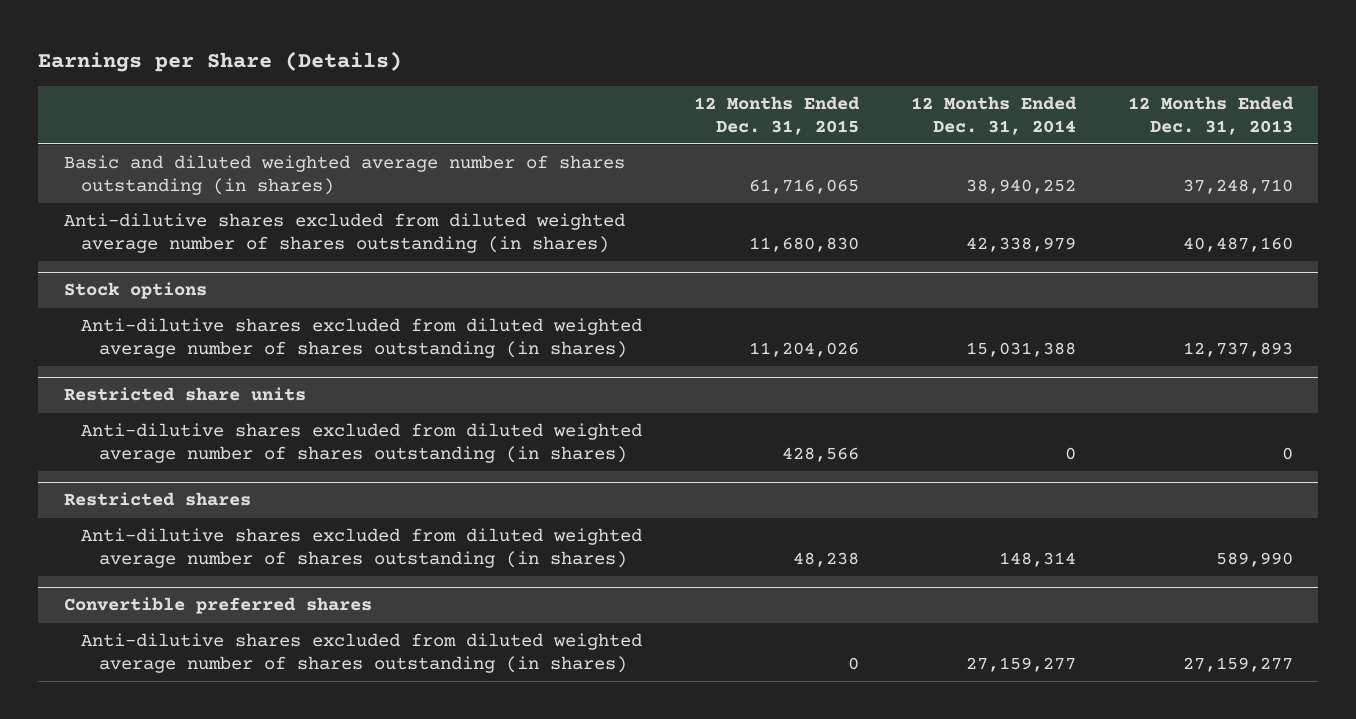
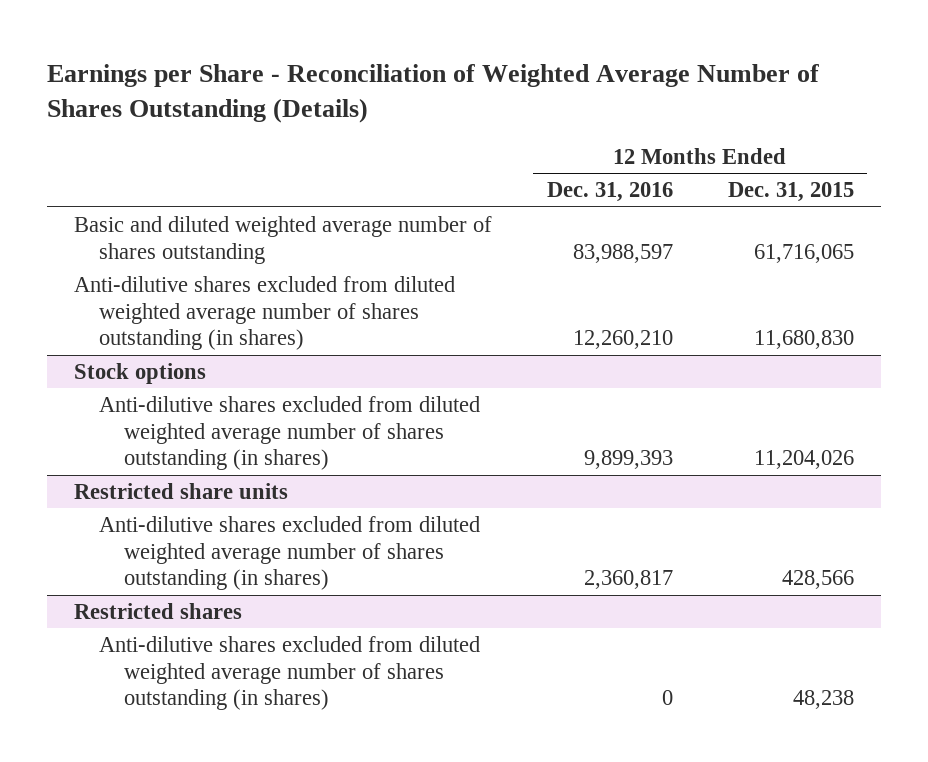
[37,51,402,73] Earnings per Share (Details) -> [47,64,820,124] Earnings per Share - Reconciliation of Weighted Average Number of Shares Outstanding (Details)
[910,96,1077,135] 12 Months Ended Dec. 31, 2014 -> none
[1127,96,1294,135] 12 Months Ended Dec. 31, 2013 -> none
none -> [546,182,673,203] Dec. 31, 2016
[63,155,625,195] Basic and diluted weighted average number of shares outstanding (in shares) -> [74,216,493,264] Basic and diluted weighted average number of shares outstanding
[63,597,372,615] Convertible preferred shares -> none
[81,633,643,673] Anti-dilutive shares excluded from diluted weighted average number of shares outstanding (in shares) -> none

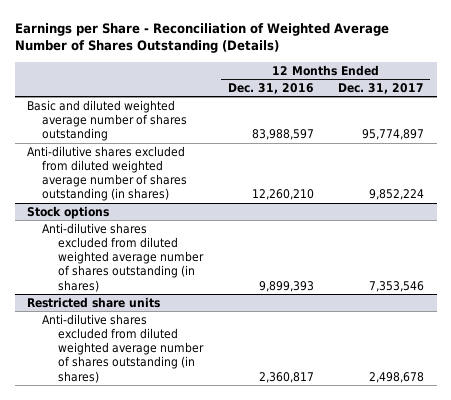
[727,182,854,203] Dec. 31, 2015 -> none
none -> [338,82,425,94] Dec. 31, 2017
[74,603,243,620] Restricted shares -> none
[99,636,481,711] Anti-dilutive shares excluded from diluted weighted average number of shares outstanding (in shares) -> none

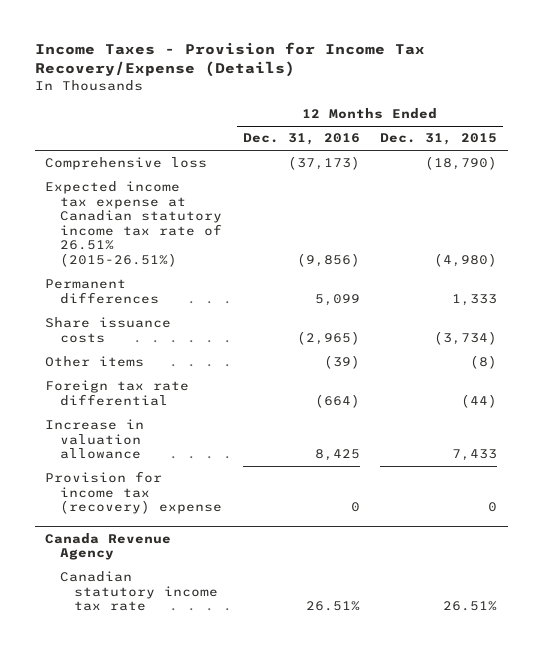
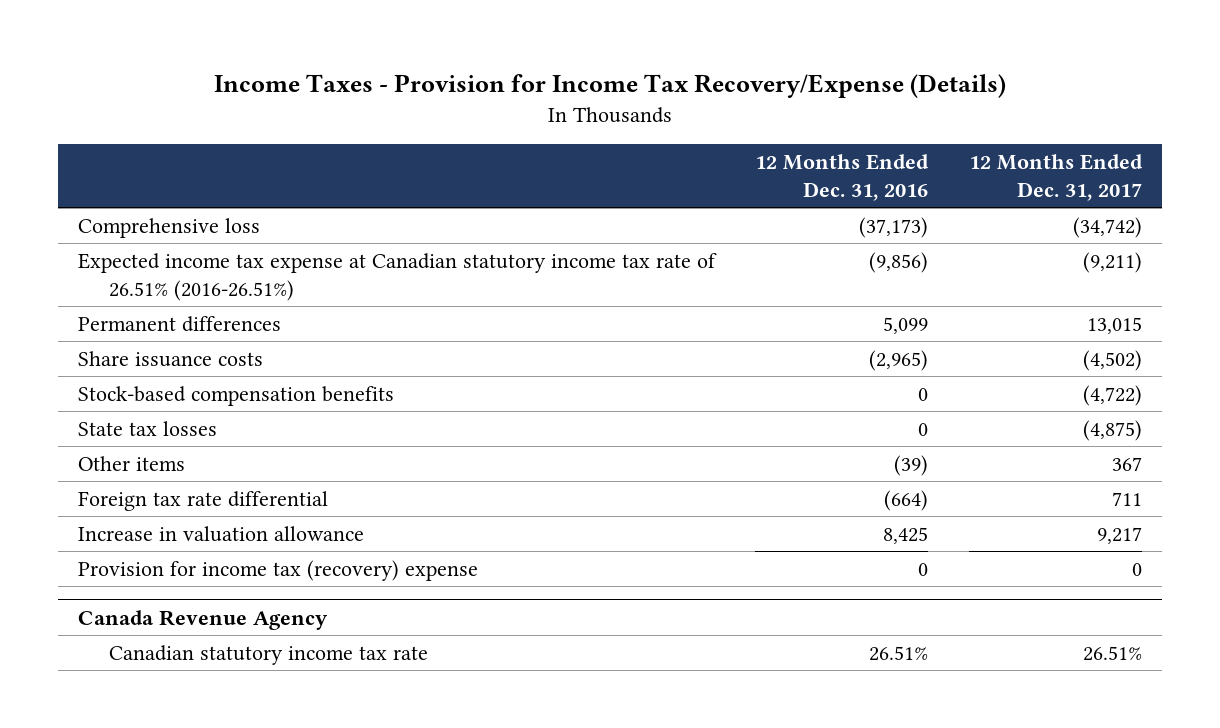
[380,133,498,146] Dec. 31, 2015 -> none
none -> [968,153,1143,201] 12 Months Ended Dec. 31, 2017
[45,181,222,267] Expected income tax expense at Canadian statutory income tax rate of 26.51% (2015-26.51%) -> [77,252,717,301] Expected income tax expense at Canadian statutory income tax rate of 26.51% (2016-26.51%)
none -> [77,385,394,406] Stock-based compensation benefits
none -> [77,420,217,436] State tax losses

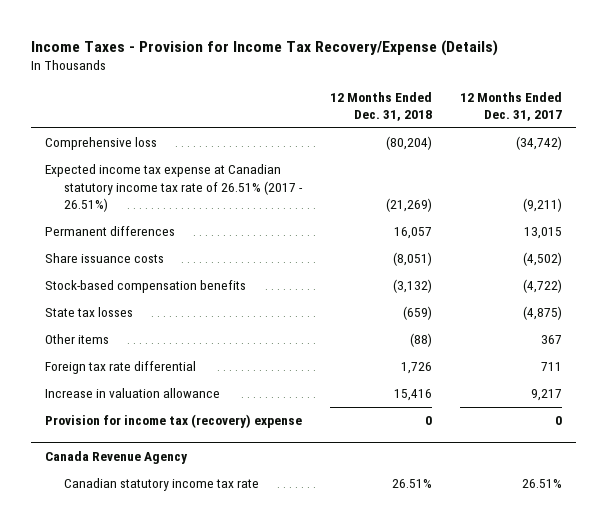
[755,153,930,201] 12 Months Ended Dec. 31, 2016 -> none
none -> [329,91,432,121] 12 Months Ended Dec. 31, 2018
[77,252,717,301] Expected income tax expense at Canadian statutory income tax rate of 26.51% (2016-26.51%) -> [44,164,304,213] Expected income tax expense at Canadian statutory income tax rate of 26.51% (2017 - 26.51%)

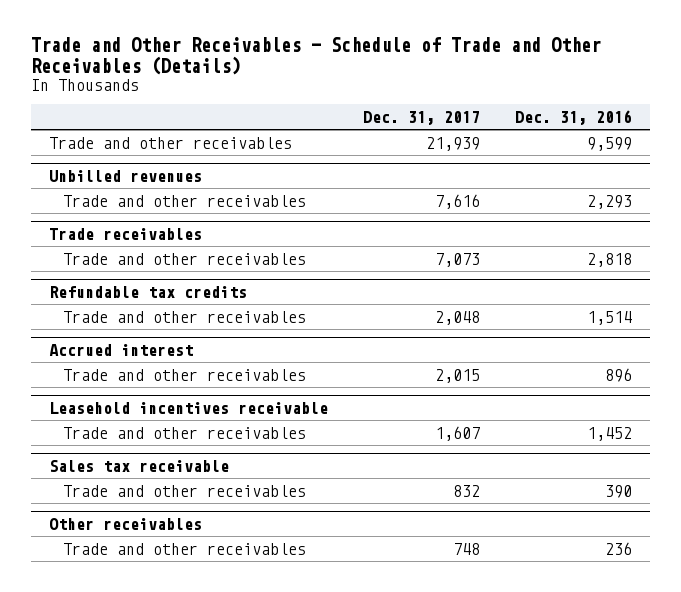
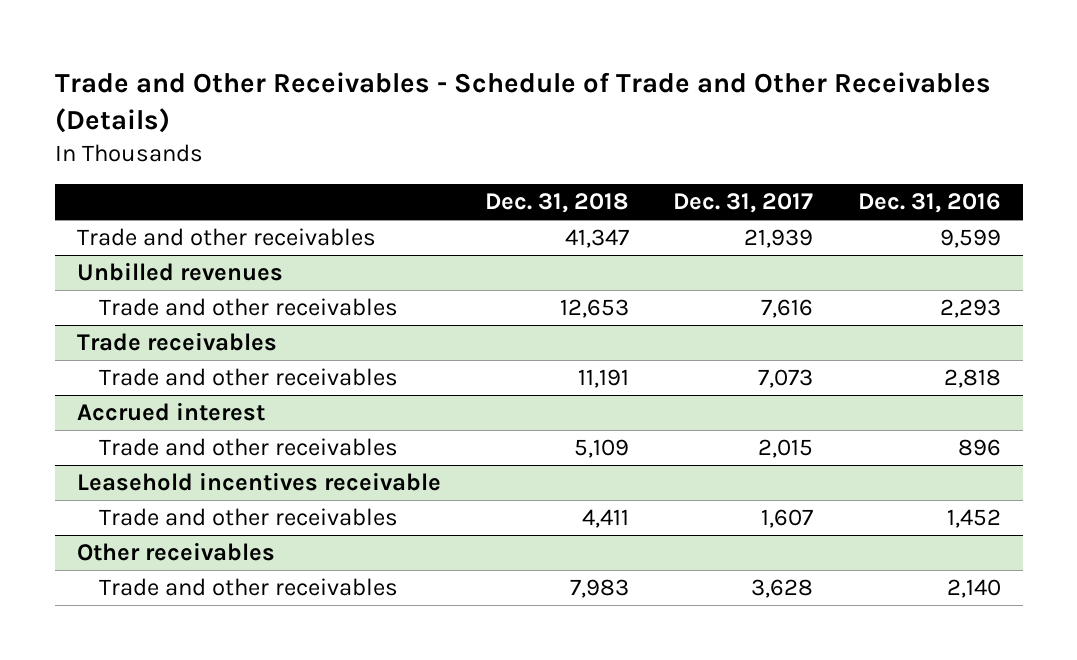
none -> [485,193,630,214] Dec. 31, 2018
[48,285,247,298] Refundable tax credits -> none
[63,310,307,323] Trade and other receivables -> none
[48,459,229,472] Sales tax receivable -> none
[63,484,307,497] Trade and other receivables -> none
[452,542,480,555] 748 -> [751,578,814,598] 3,628
[605,541,633,555] 236 -> [946,578,1001,598] 2,140

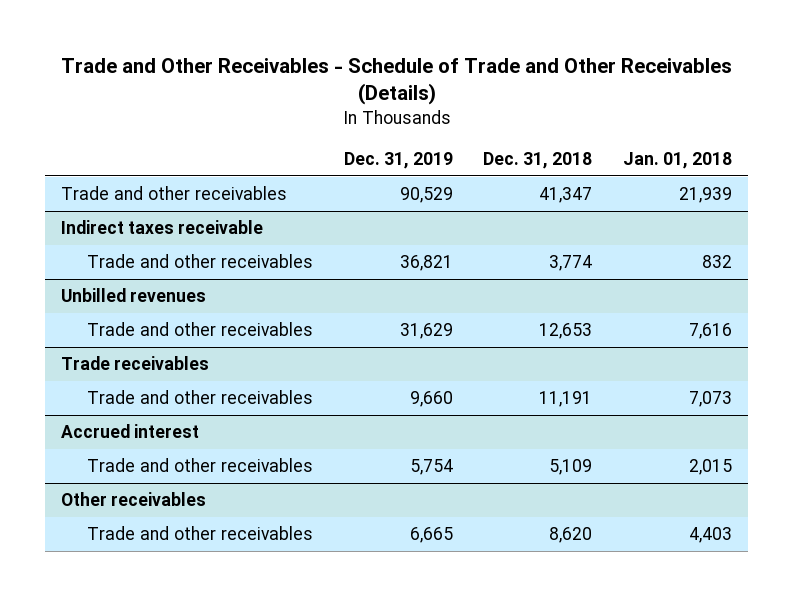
[673,193,814,214] Dec. 31, 2017 -> none
[857,193,1001,214] Dec. 31, 2016 -> none
none -> [343,151,453,169] Dec. 31, 2019
none -> [623,151,733,169] Jan. 01, 2018
none -> [60,220,263,235] Indirect taxes receivable
none -> [86,254,313,269] Trade and other receivables
[76,471,441,491] Leasehold incentives receivable -> none
[99,507,399,526] Trade and other receivables -> none
[570,578,630,598] 7,983 -> [549,527,593,544] 8,620

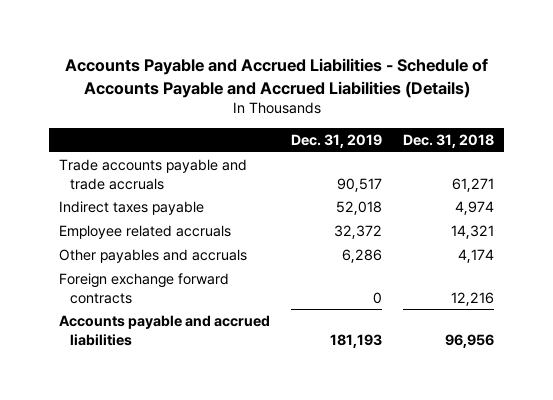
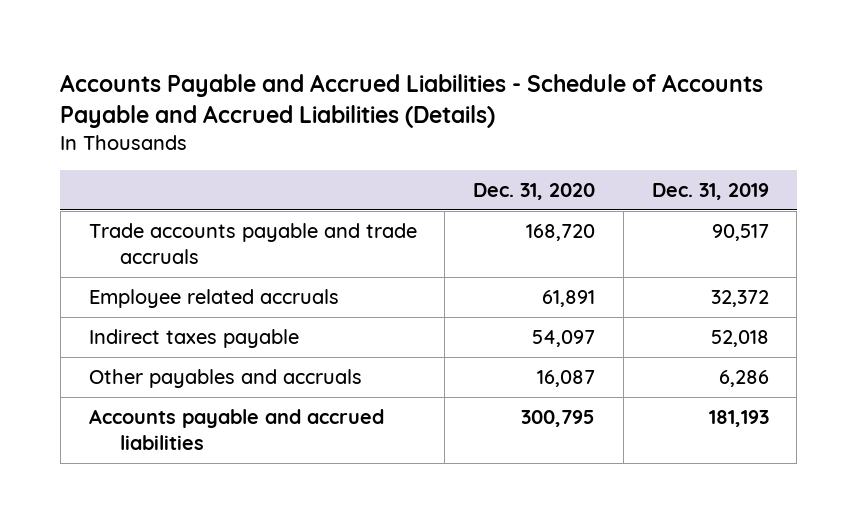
[402,134,494,149] Dec. 31, 2018 -> none
none -> [473,182,596,200] Dec. 31, 2020
[59,201,205,216] Indirect taxes payable -> [88,329,299,349] Indirect taxes payable
[59,273,230,304] Foreign exchange forward contracts -> none

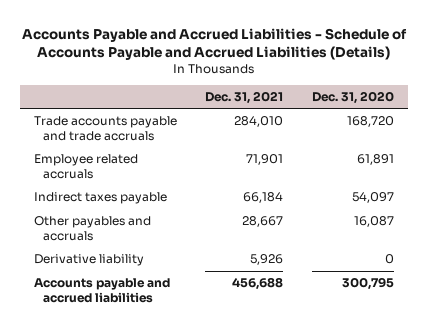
[651,182,769,200] Dec. 31, 2019 -> none
none -> [205,90,284,104] Dec. 31, 2021
none -> [34,254,145,267] Derivative liability

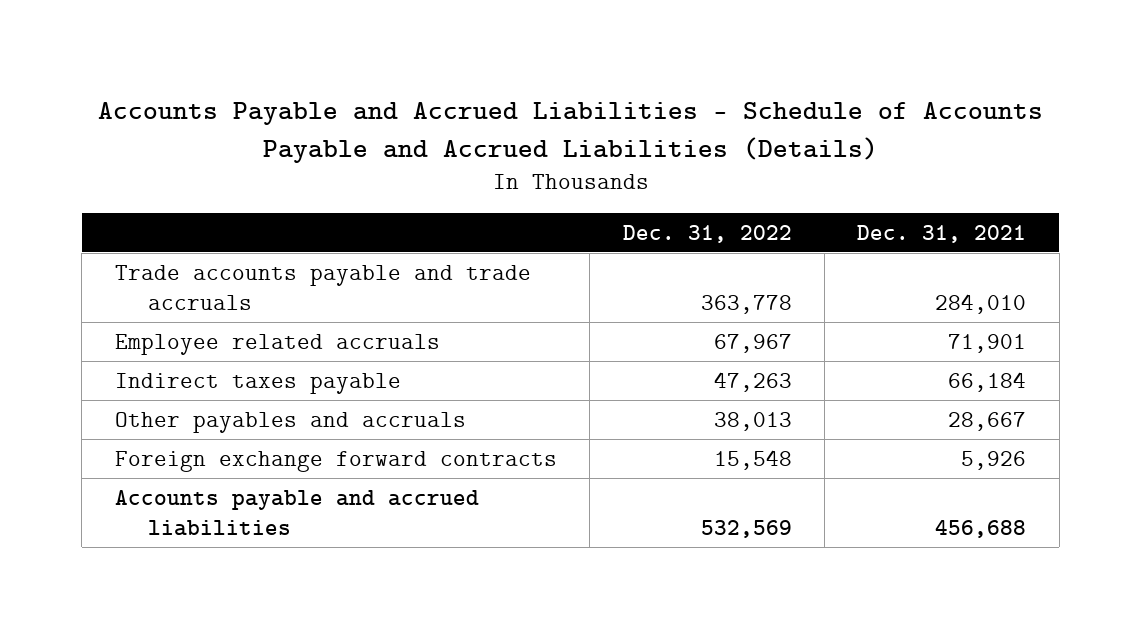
[311,90,394,104] Dec. 31, 2020 -> none
none -> [622,224,792,243] Dec. 31, 2022
[34,254,145,267] Derivative liability -> [114,450,557,472] Foreign exchange forward contracts

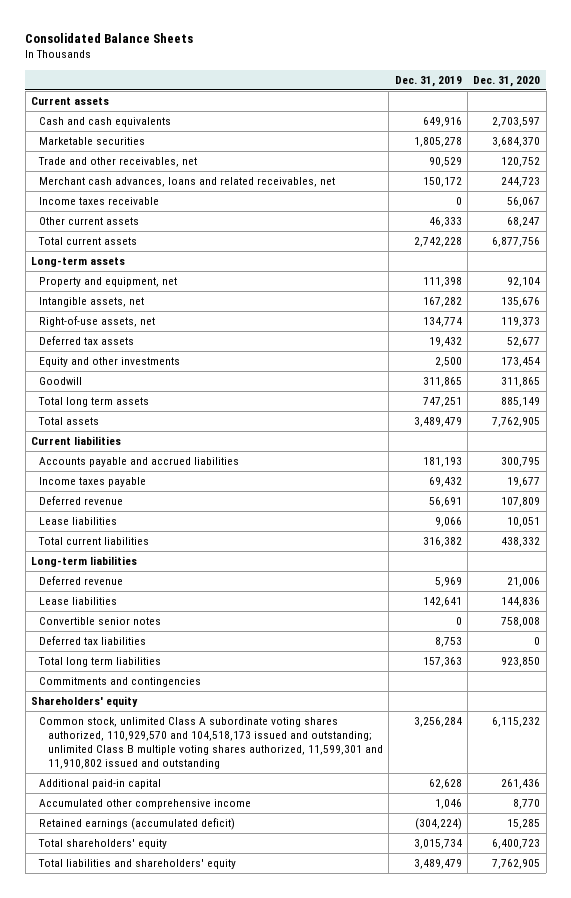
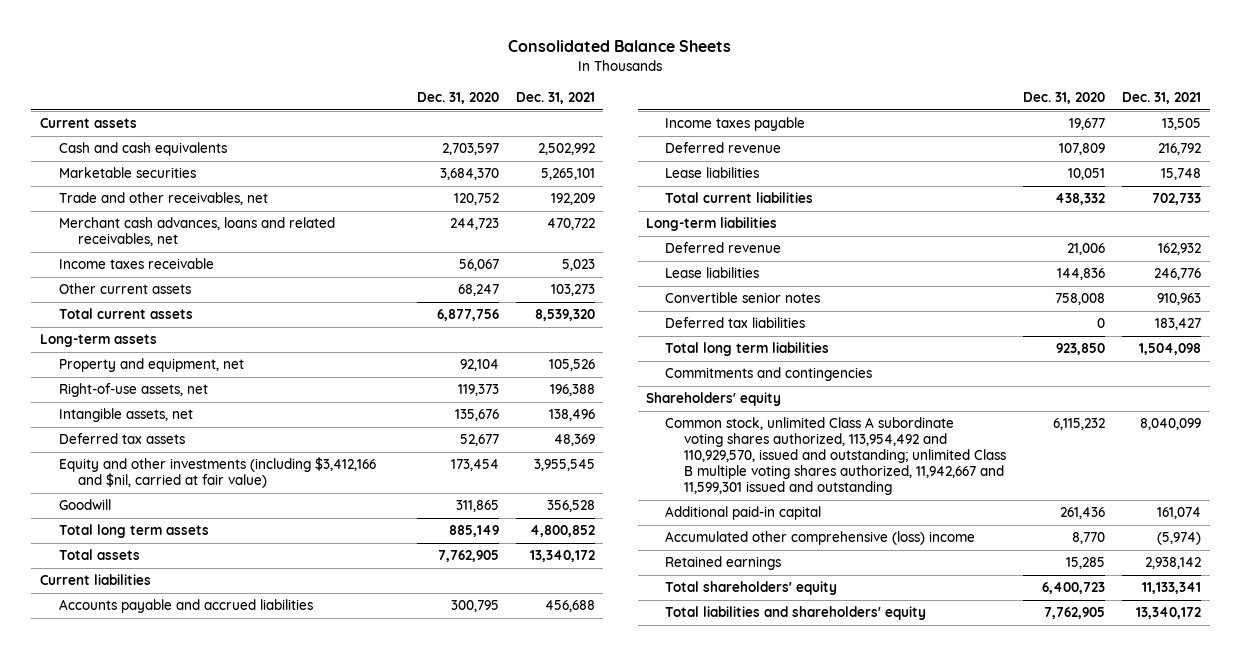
[394,75,462,87] Dec. 31, 2019 -> none
none -> [515,91,595,104] Dec. 31, 2021
[39,297,145,308] Intangible assets, net -> [58,408,193,423] Intangible assets, net
[39,357,181,368] Equity and other investments -> [58,457,376,489] Equity and other investments (including $3,412,166 and $nil, carried at fair value)
[39,717,384,769] Common stock, unlimited Class A subordinate voting shares authorized, 110,929,570 and 104,518,173 issued and outstanding; unlimited Class B multiple voting shares authorized, 11,599,301 and 11,910,802 issued and outstanding -> [665,417,1007,496] Common stock, unlimited Class A subordinate voting shares authorized, 113,954,492 and 110,929,570, issued and outstanding; unlimited Class B multiple voting shares authorized, 11,942,667 and 11,599,301 issued and outstanding
[39,799,252,810] Accumulated other comprehensive income -> [665,531,976,546] Accumulated other comprehensive (loss) income
[39,818,236,831] Retained earnings (accumulated deficit) -> [665,556,782,571] Retained earnings

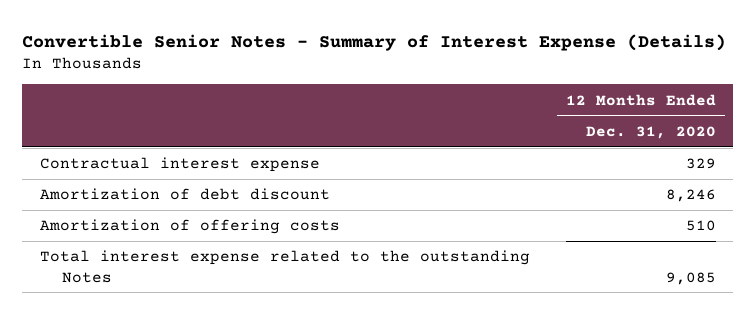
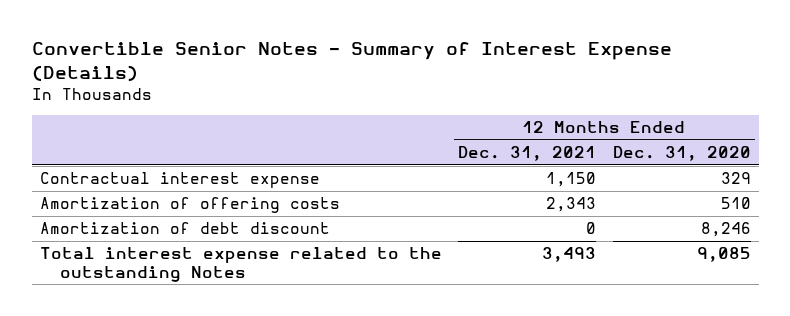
none -> [458,146,597,162] Dec. 31, 2021
[39,188,330,201] Amortization of debt discount -> [39,222,330,235] Amortization of debt discount

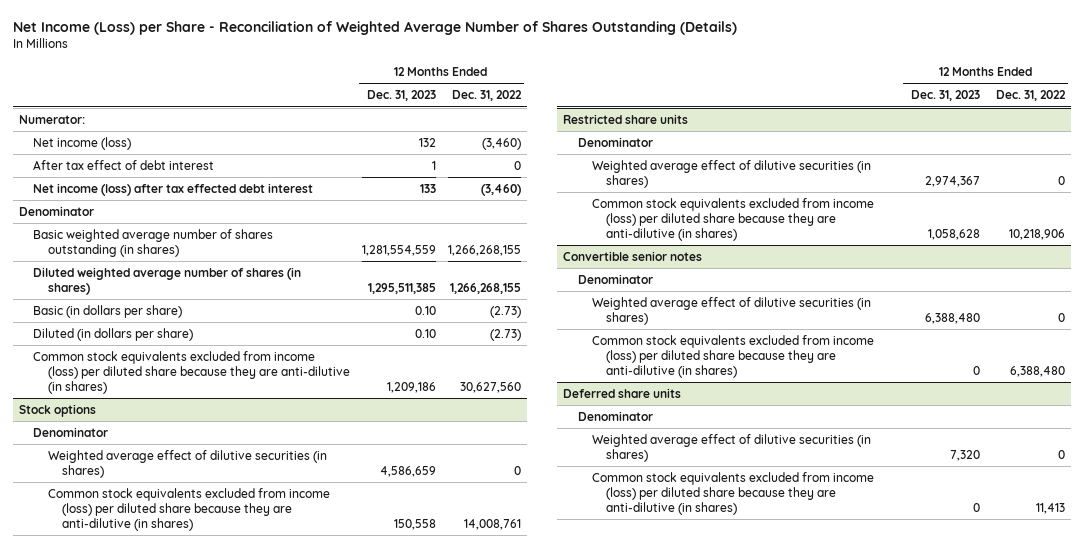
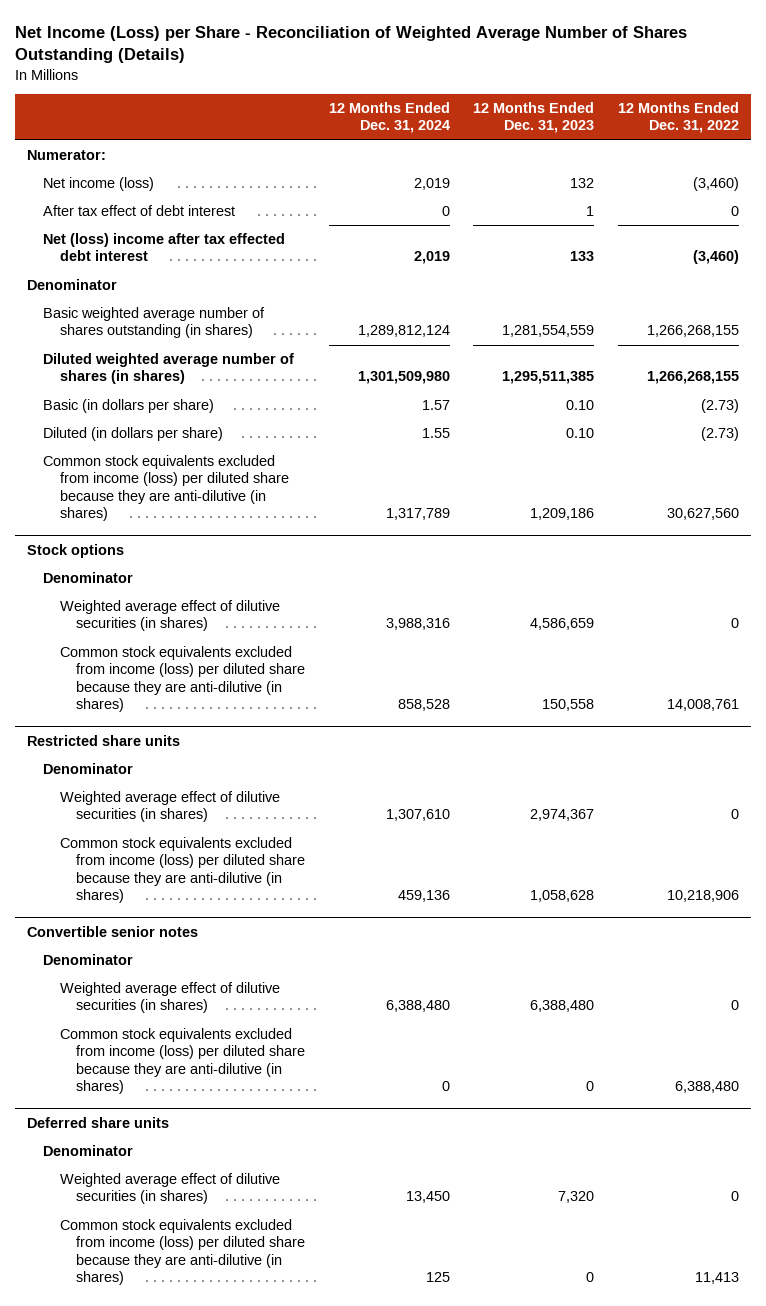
none -> [328,102,450,134] 12 Months Ended Dec. 31, 2024
[33,182,314,196] Net income (loss) after tax effected debt interest -> [43,233,286,262] Net (loss) income after tax effected debt interest

